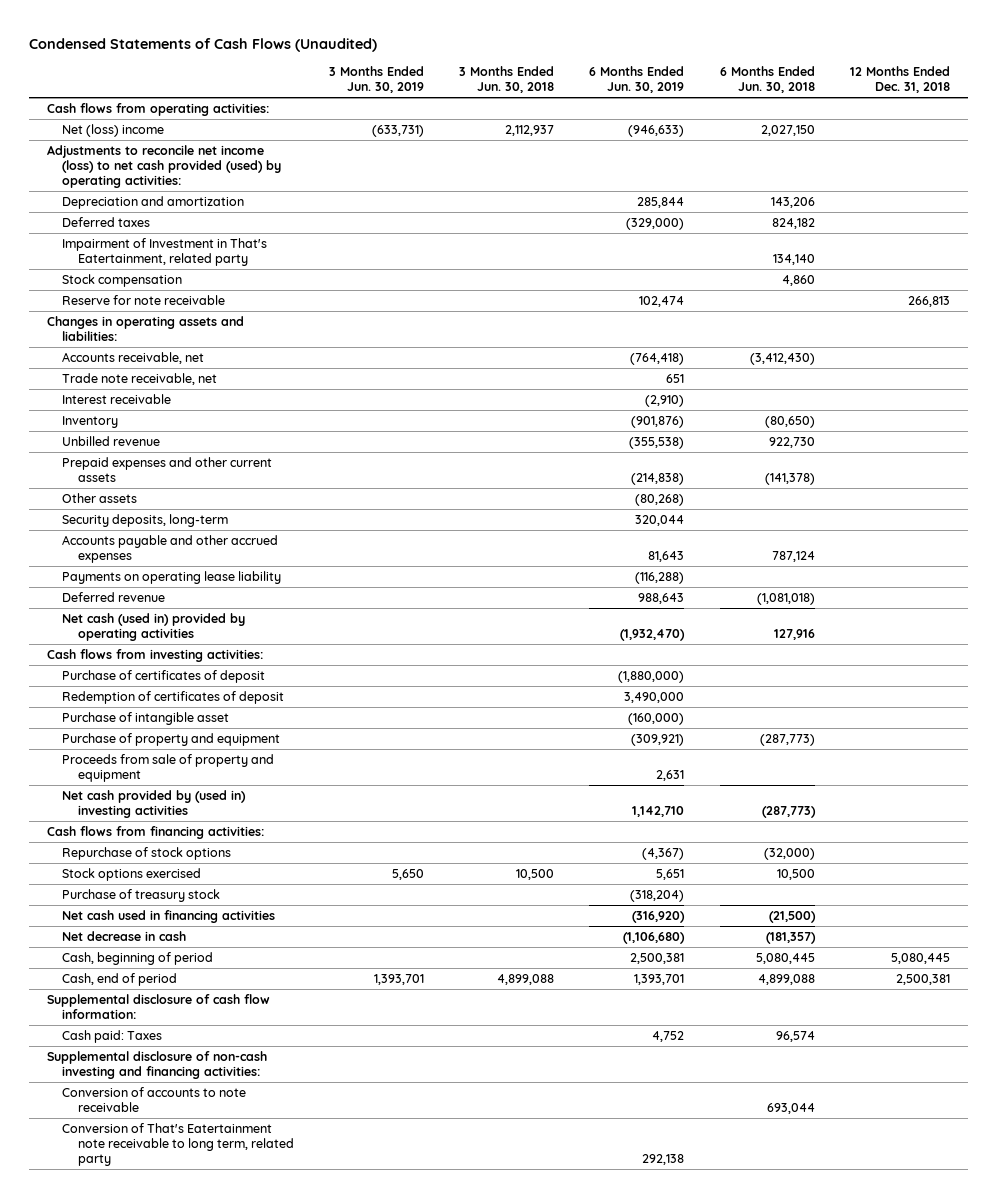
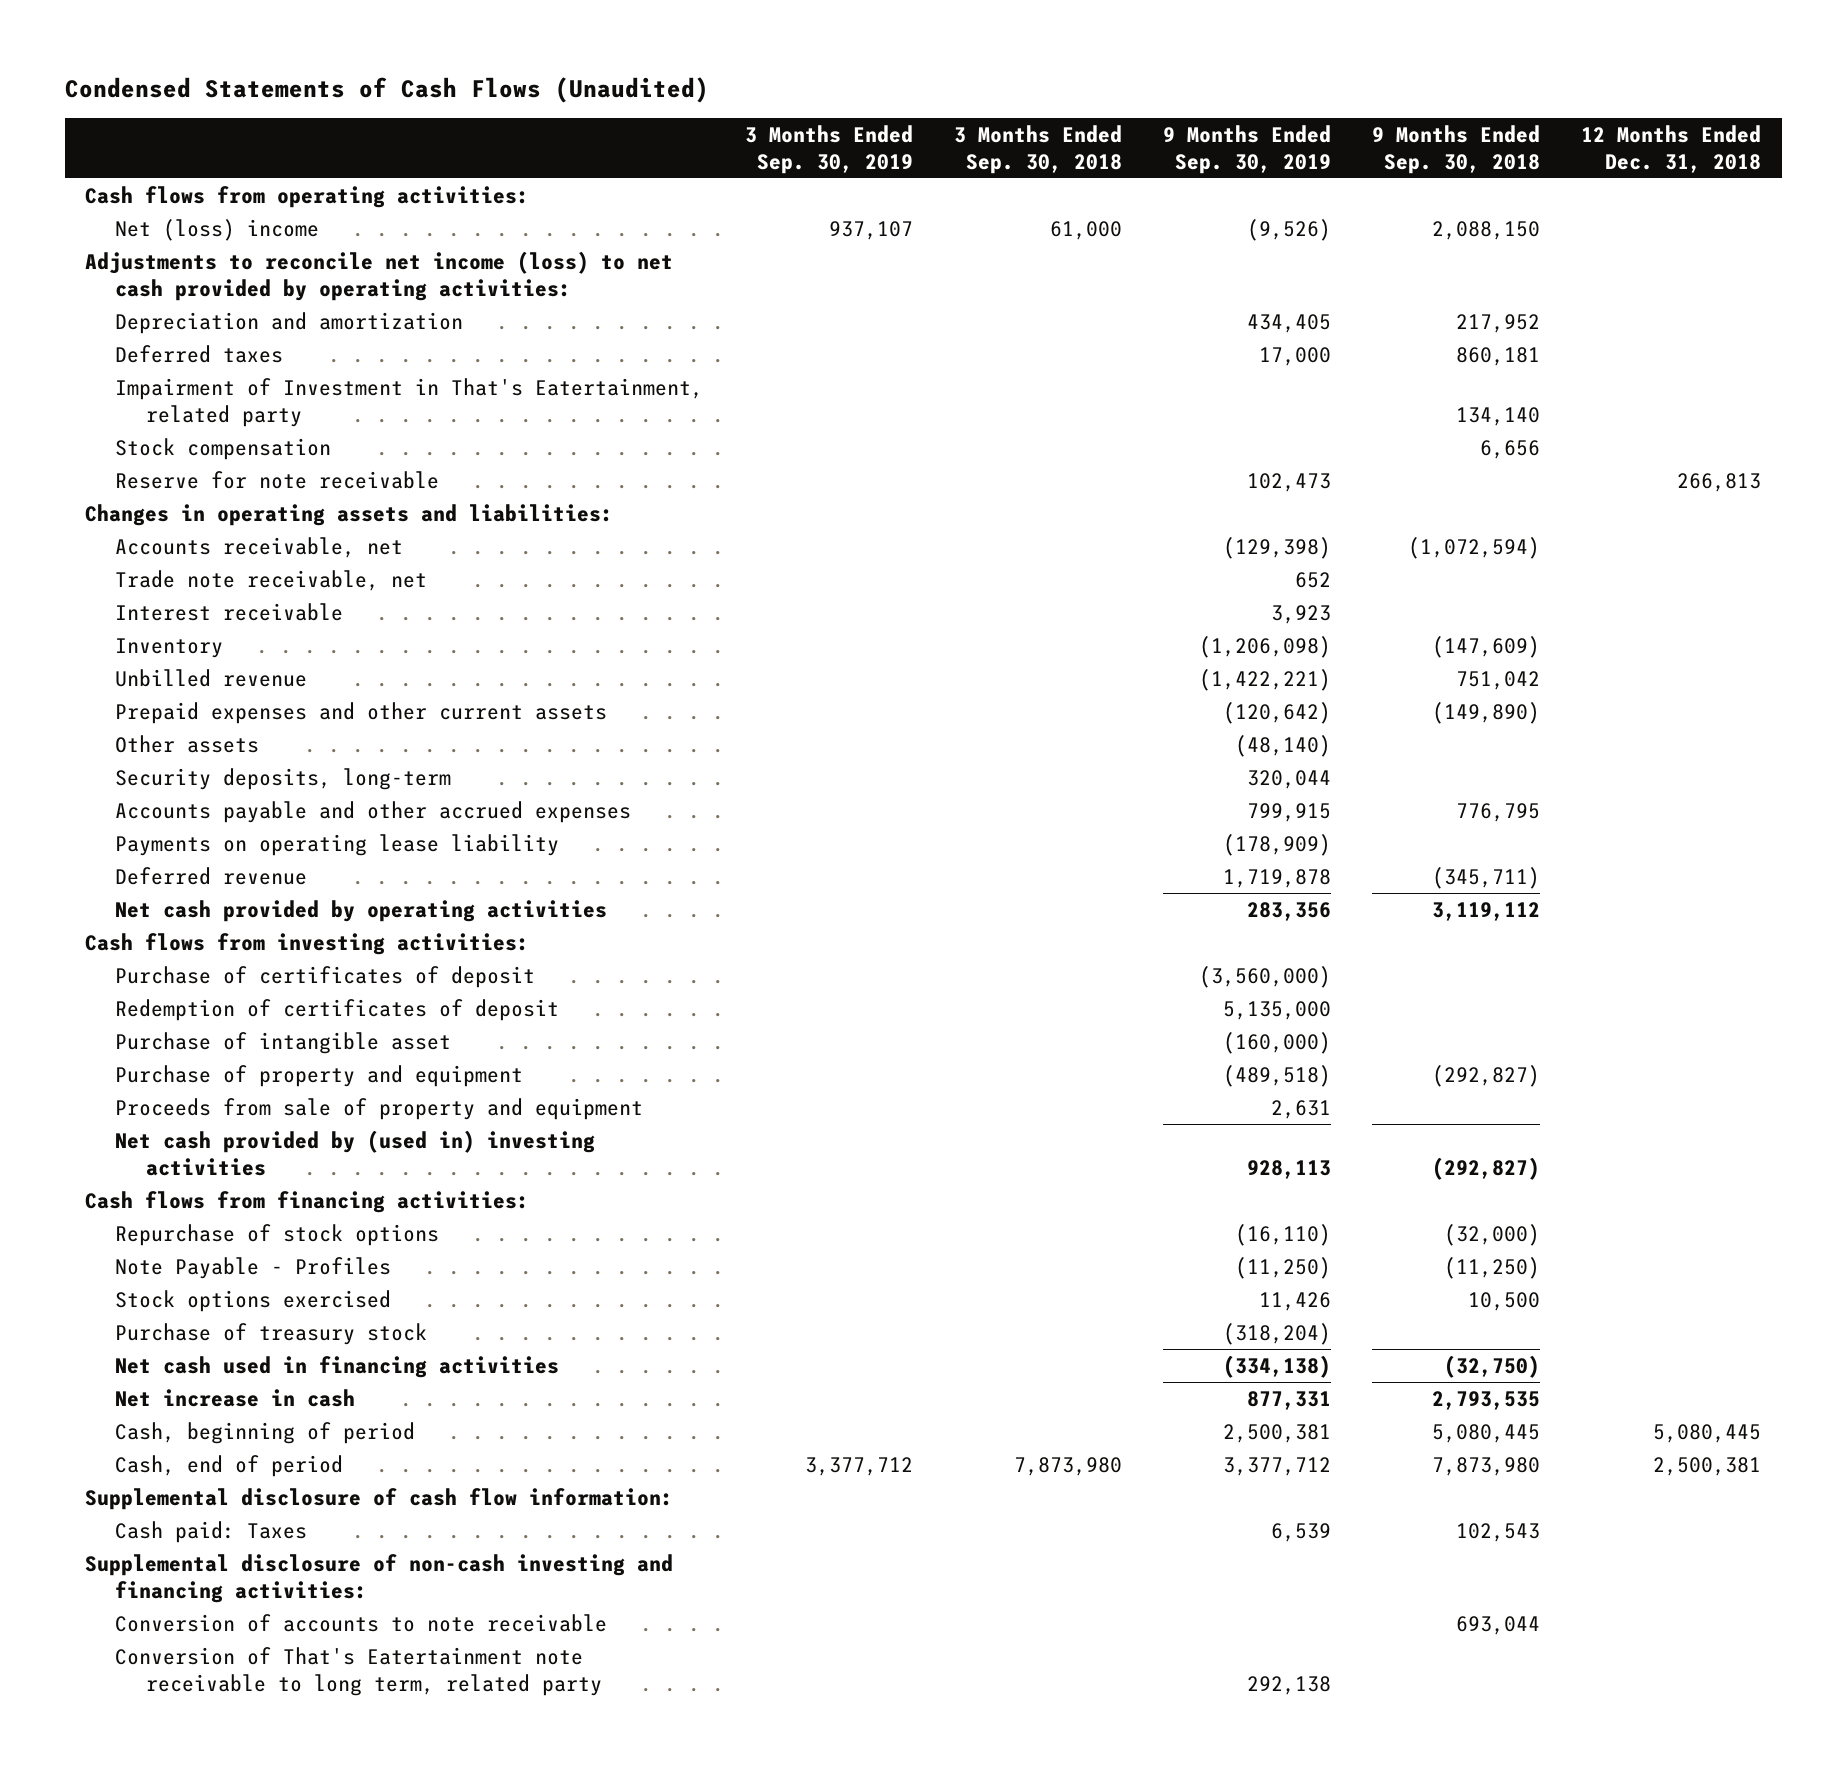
[328,66,424,94] 3 Months Ended Jun. 30, 2019 -> none
[459,66,555,94] 3 Months Ended Jun. 30, 2018 -> none
[589,66,685,94] 6 Months Ended Jun. 30, 2019 -> none
[719,66,815,94] 6 Months Ended Jun. 30, 2018 -> none
none -> [744,124,913,174] 3 Months Ended Sep. 30, 2019
none -> [953,124,1122,174] 3 Months Ended Sep. 30, 2018
none -> [1162,124,1331,174] 9 Months Ended Sep. 30, 2019
none -> [1371,124,1540,174] 9 Months Ended Sep. 30, 2018
[46,144,282,188] Adjustments to reconcile net income (loss) to net cash provided (used) by operating activities: -> [85,250,674,301] Adjustments to reconcile net income (loss) to net cash provided by operating activities:
[62,612,246,641] Net cash (used in) provided by operating activities -> [115,899,608,922] Net cash provided by operating activities
none -> [115,1256,392,1279] Note Payable - Profiles
[62,930,187,941] Net decrease in cash -> [115,1388,356,1407] Net increase in cash

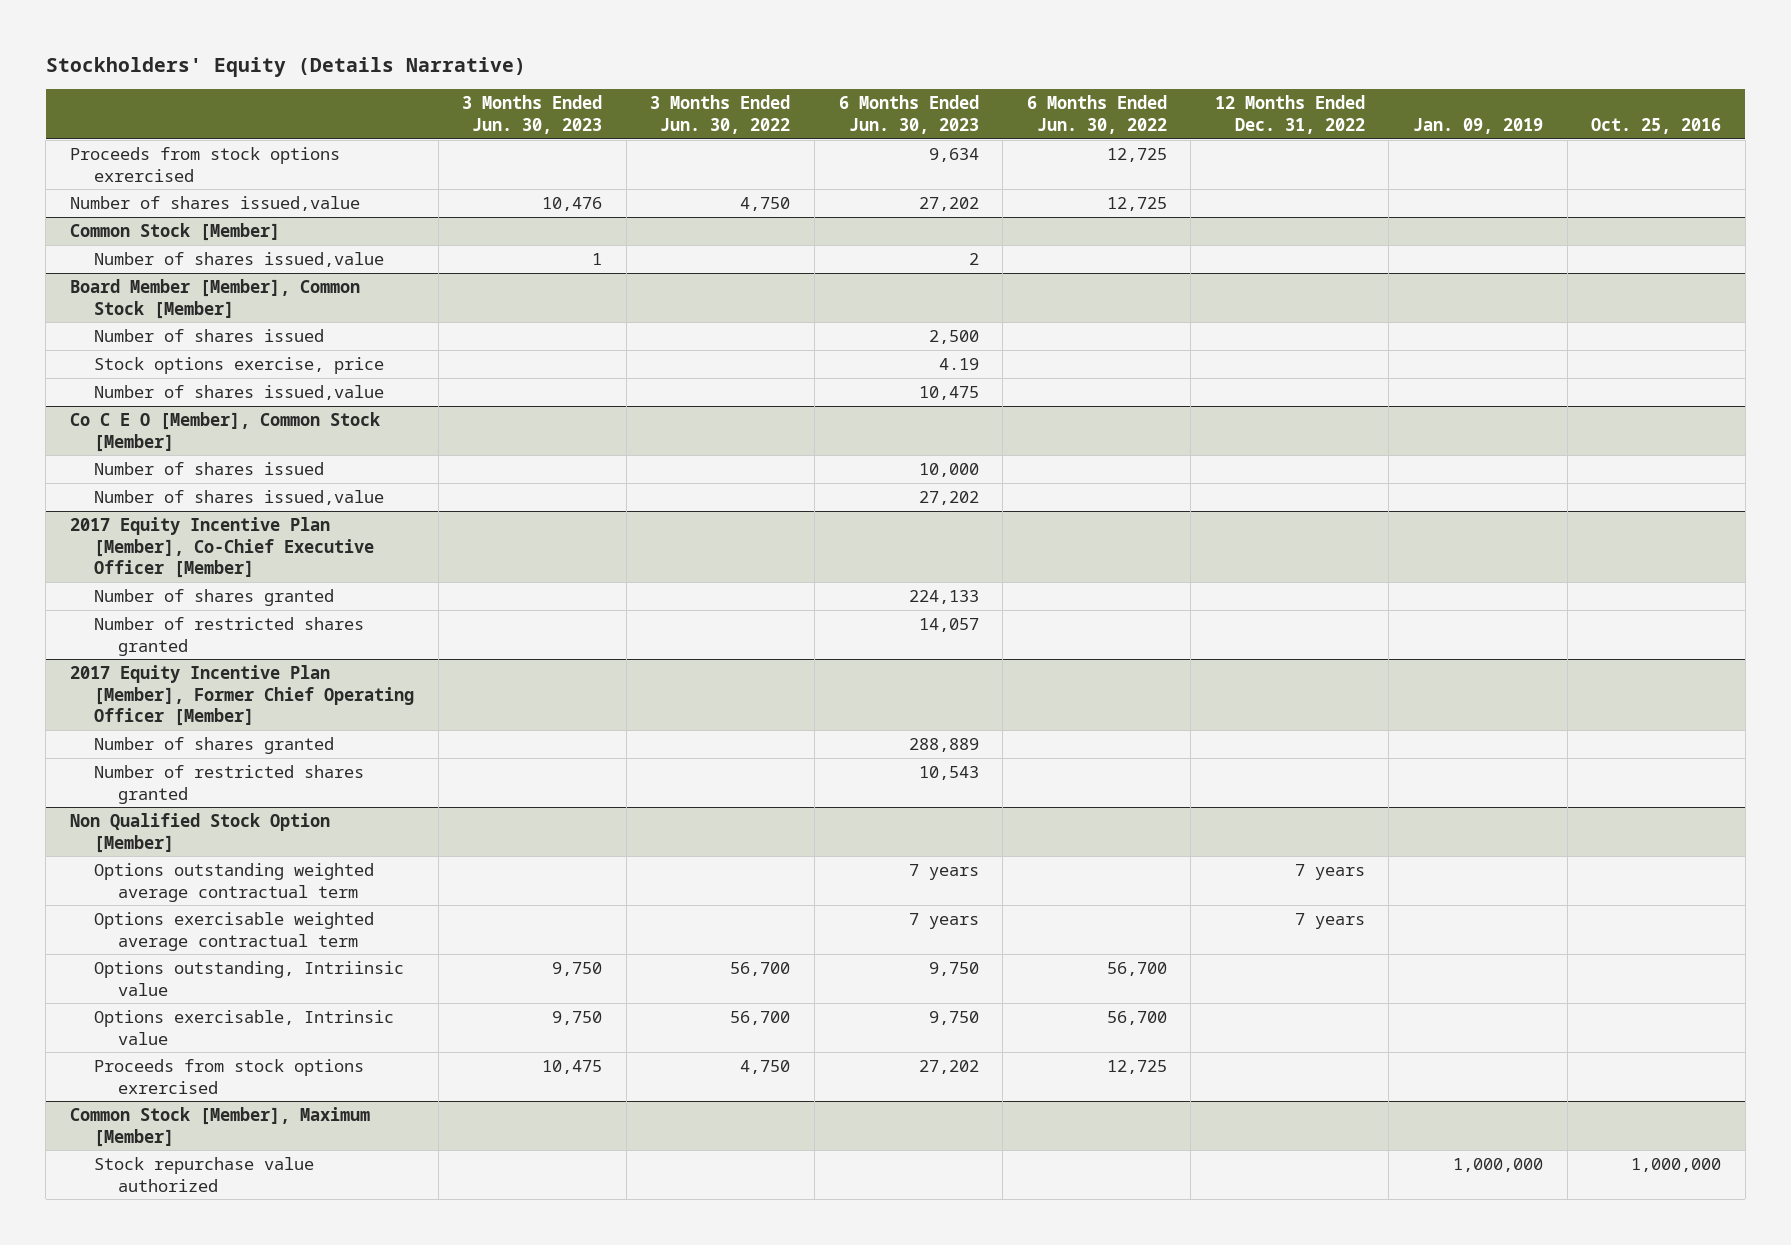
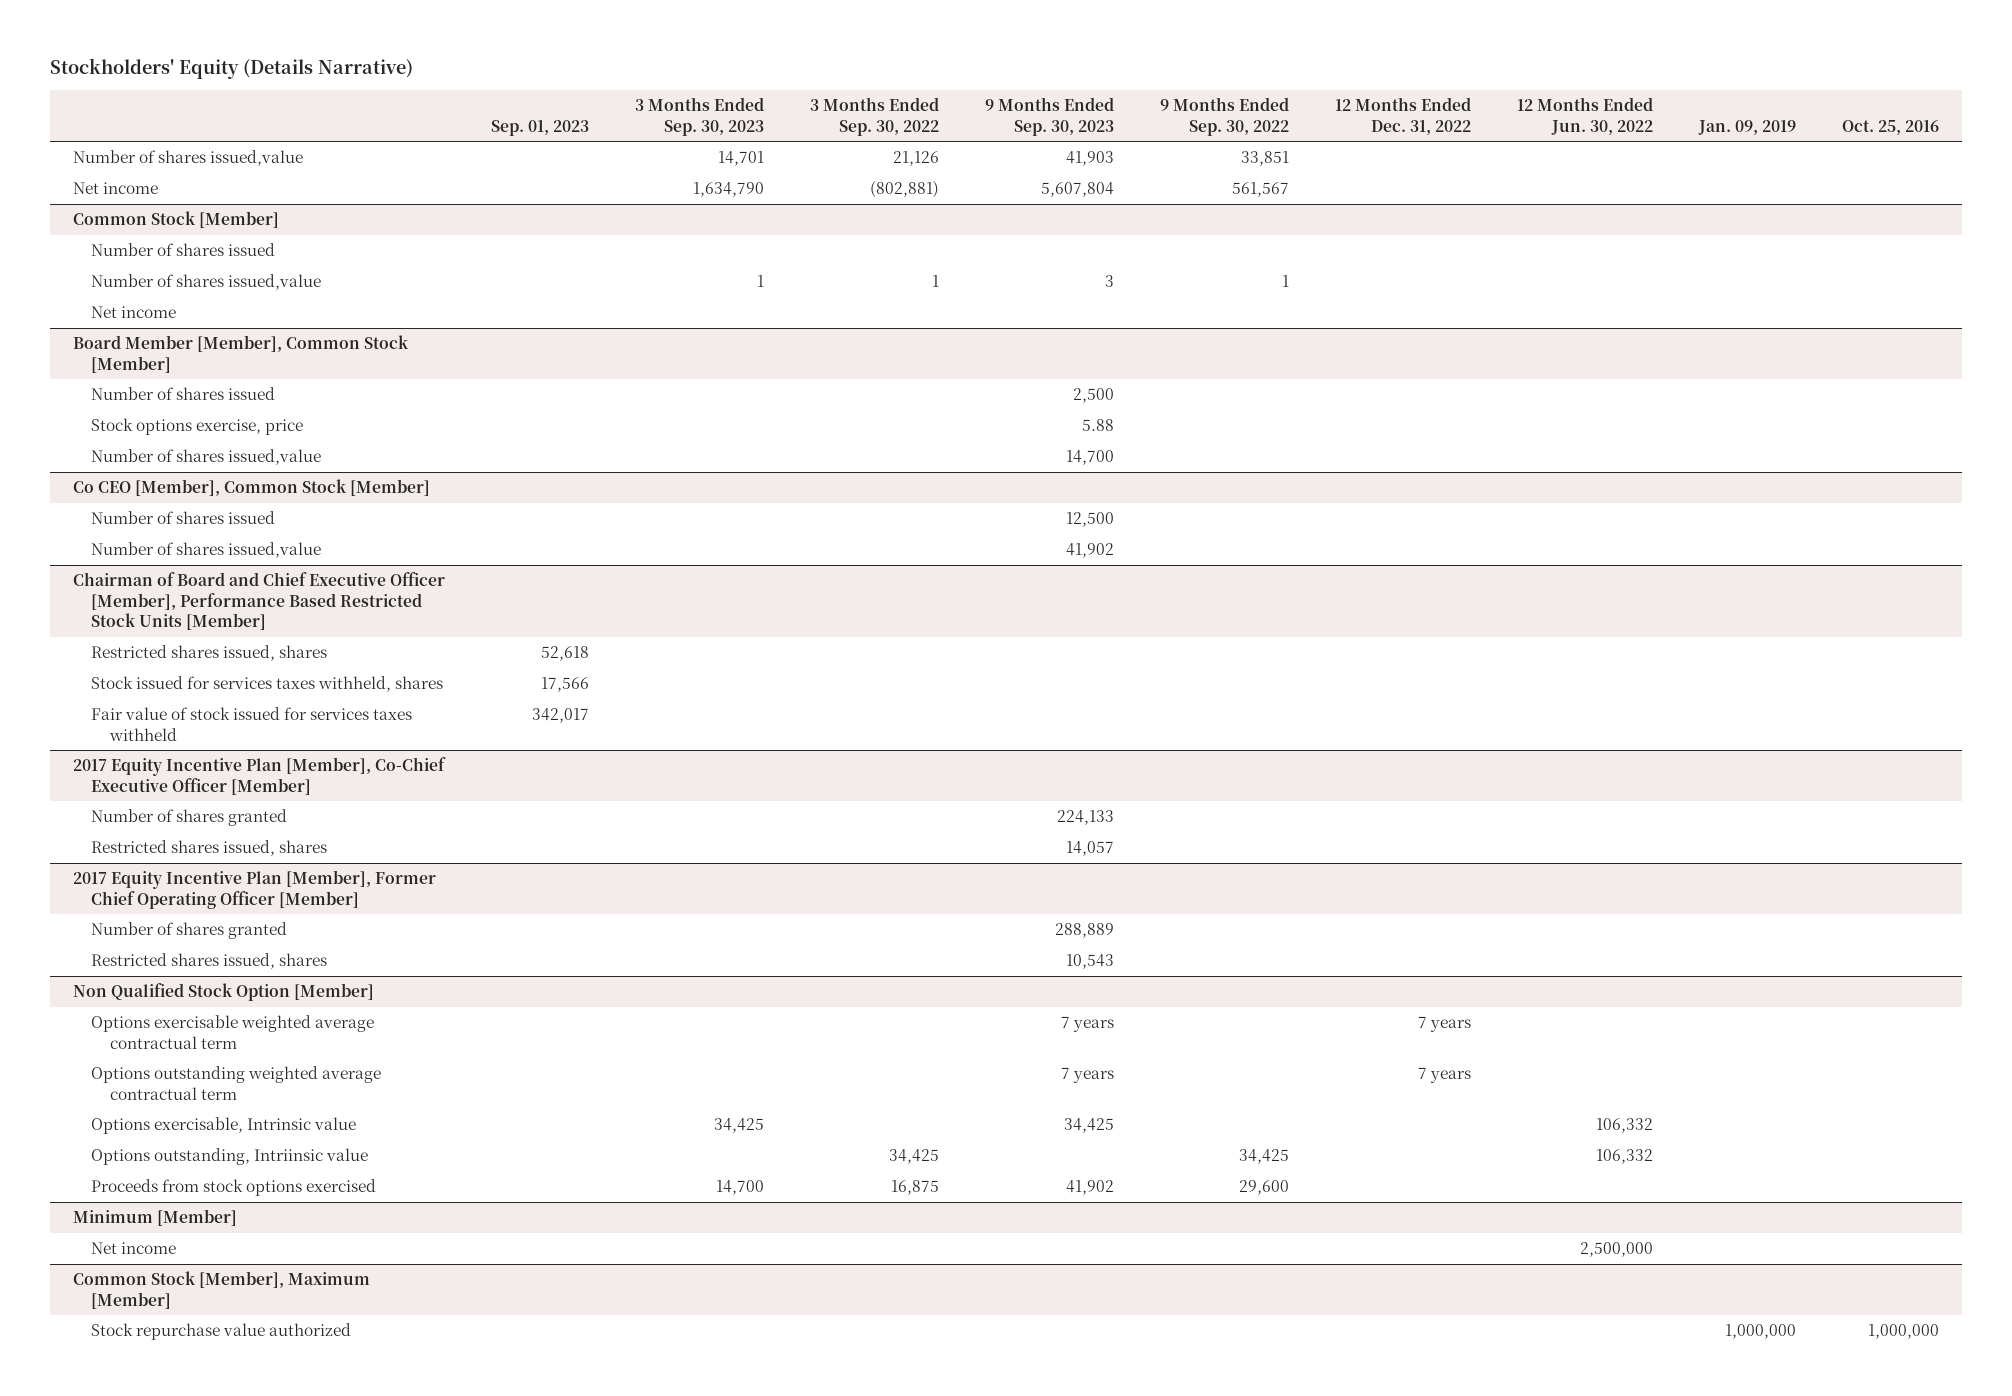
[462,95,603,134] 3 Months Ended Jun. 30, 2023 -> none
[650,95,791,134] 3 Months Ended Jun. 30, 2022 -> none
[838,95,979,134] 6 Months Ended Jun. 30, 2023 -> none
[1026,95,1167,134] 6 Months Ended Jun. 30, 2022 -> none
none -> [490,119,589,136] Sep. 01, 2023
none -> [634,97,764,136] 3 Months Ended Sep. 30, 2023
none -> [809,97,939,136] 3 Months Ended Sep. 30, 2022
none -> [984,97,1114,136] 9 Months Ended Sep. 30, 2023
none -> [1159,97,1289,136] 9 Months Ended Sep. 30, 2022
none -> [1516,97,1653,135] 12 Months Ended Jun. 30, 2022
[69,146,340,182] Proceeds from stock options exrercised -> none
none -> [72,182,158,195] Net income
none -> [91,243,276,257] Number of shares issued
none -> [91,306,177,319] Net income
[69,411,380,452] Co C E O [Member], Common Stock [Member] -> none
[94,461,325,475] Number of shares issued -> none
[94,489,385,505] Number of shares issued,value -> none
none -> [72,479,430,497] Co CEO [Member], Common Stock [Member]
none -> [91,511,276,525] Number of shares issued
none -> [91,542,322,559] Number of shares issued,value
none -> [72,572,445,630] Chairman of Board and Chief Executive Officer [Member], Performance Based Restricted Stock Units [Member]
none -> [91,645,328,662] Restricted shares issued, shares
none -> [91,676,444,693] Stock issued for services taxes withheld, shares
none -> [91,707,413,741] Fair value of stock issued for services taxes withheld
[94,616,365,656] Number of restricted shares granted -> [91,840,328,857] Restricted shares issued, shares
[94,764,365,804] Number of restricted shares granted -> [91,953,328,970] Restricted shares issued, shares
[94,862,375,902] Options outstanding weighted average contractual term -> [91,1066,382,1100] Options outstanding weighted average contractual term
[94,960,405,996] Options outstanding, Intriinsic value -> [91,1148,369,1166] Options outstanding, Intriinsic value
[94,1058,365,1094] Proceeds from stock options exrercised -> [91,1179,377,1197] Proceeds from stock options exercised
none -> [72,1209,237,1227] Minimum [Member]
none -> [91,1242,177,1255] Net income

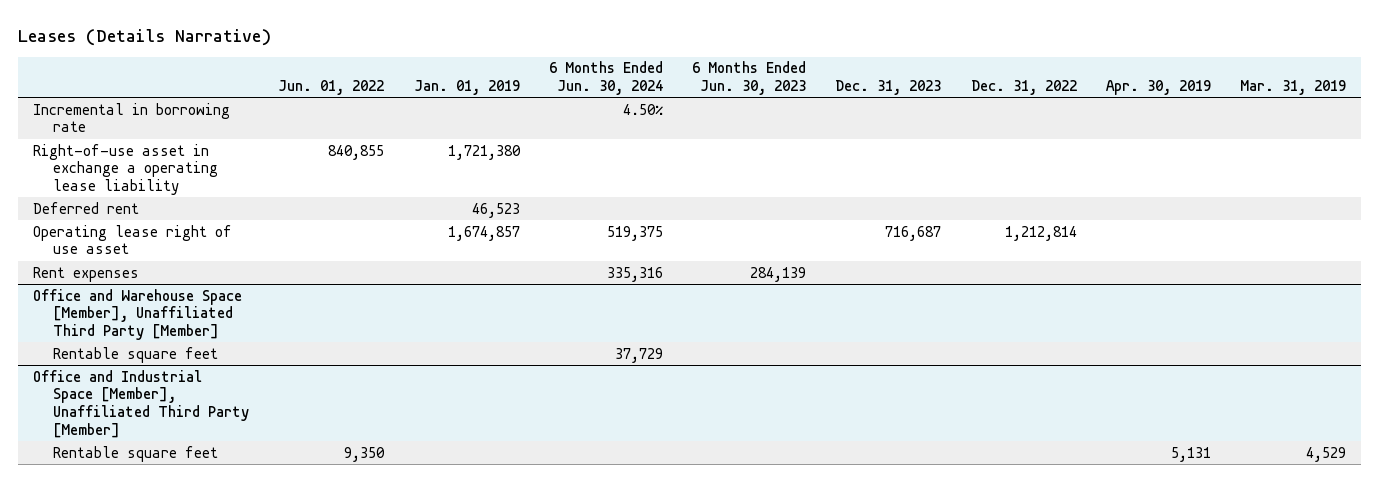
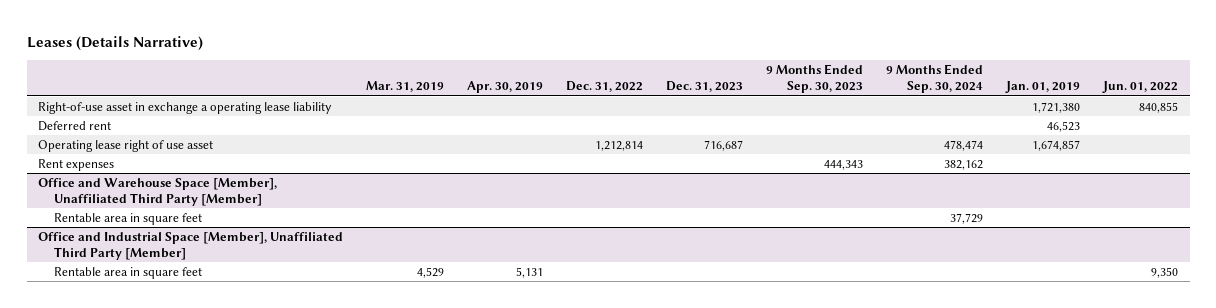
[548,61,663,96] 6 Months Ended Jun. 30, 2024 -> none
[692,61,807,96] 6 Months Ended Jun. 30, 2023 -> none
none -> [766,64,864,94] 9 Months Ended Sep. 30, 2023
none -> [886,64,984,94] 9 Months Ended Sep. 30, 2024
[32,102,230,133] Incremental in borrowing rate -> none
[53,346,219,363] Rentable square feet -> [53,212,202,225] Rentable area in square feet
[53,445,219,462] Rentable square feet -> [53,266,202,279] Rentable area in square feet

